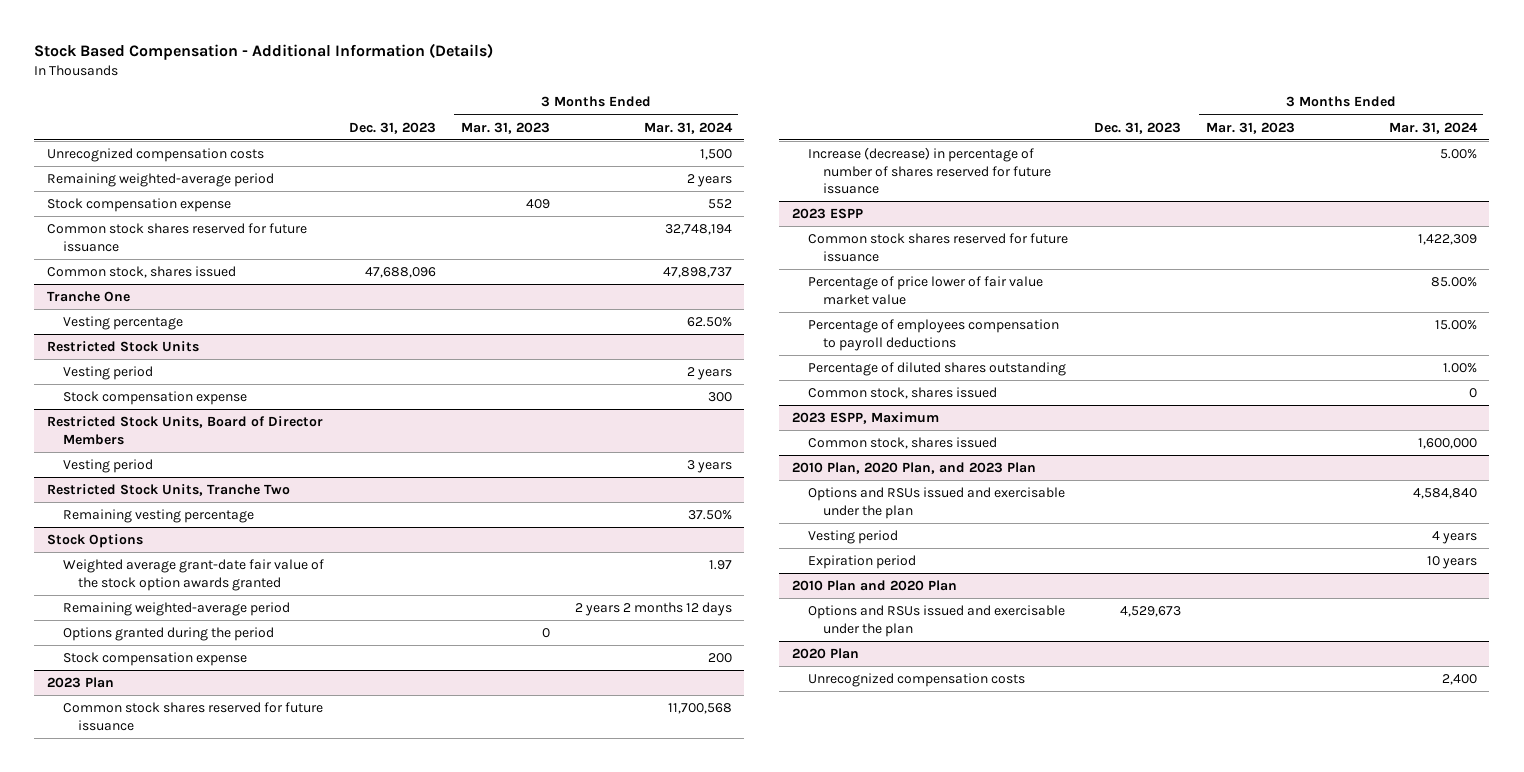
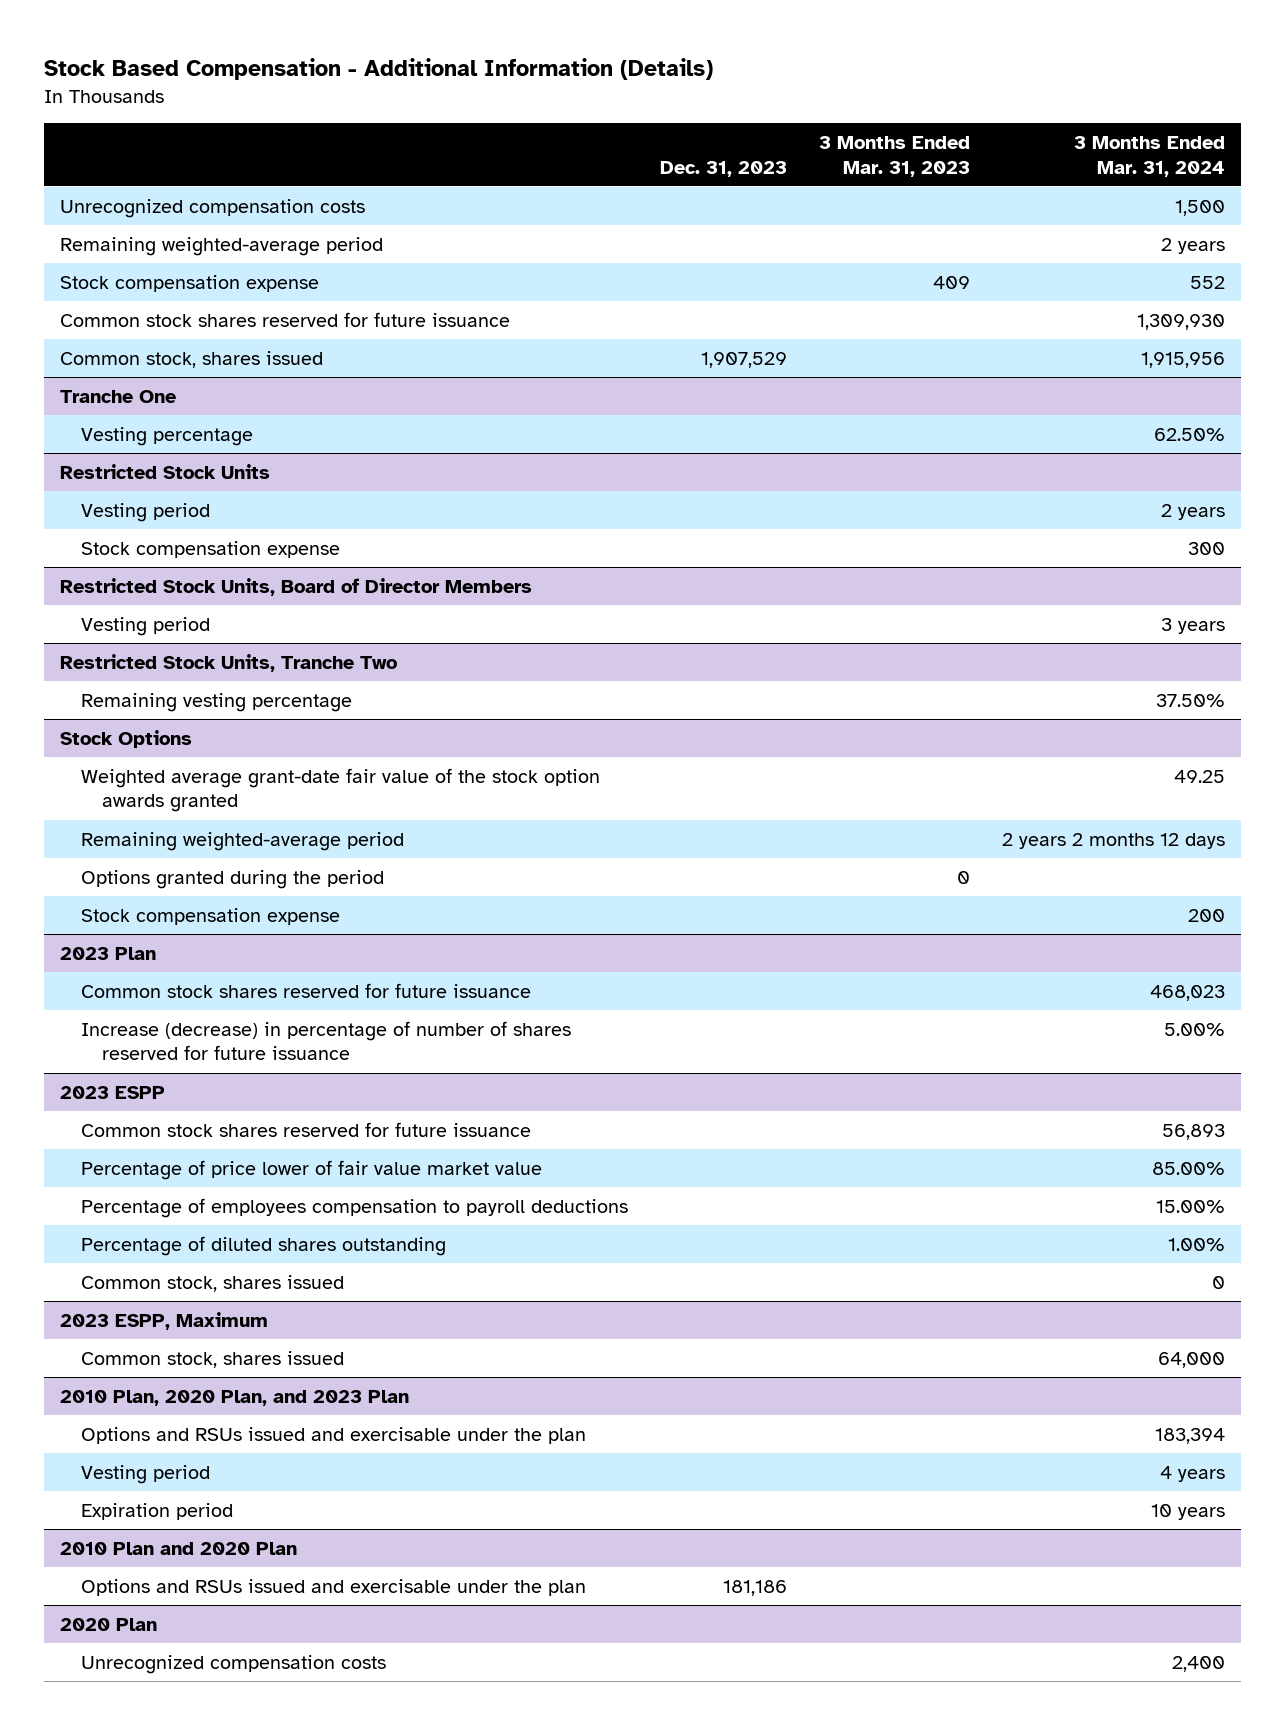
[664,224,732,236] 32,748,194 -> [1137,314,1226,331] 1,309,930
[364,267,436,279] 47,688,096 -> [701,352,788,369] 1,907,529
[662,267,732,279] 47,898,737 -> [1141,352,1226,369] 1,915,956
[708,560,732,571] 1.97 -> [1174,770,1226,784] 49.25
[667,703,732,715] 11,700,568 -> [1150,985,1226,1002] 468,023
[1417,234,1477,246] 1,422,309 -> [1162,1124,1226,1141] 56,893
[1417,438,1477,450] 1,600,000 -> [1158,1352,1226,1369] 64,000
[1412,488,1477,500] 4,584,840 -> [1155,1428,1226,1445] 183,394
[1119,606,1181,618] 4,529,673 -> [723,1580,788,1597] 181,186

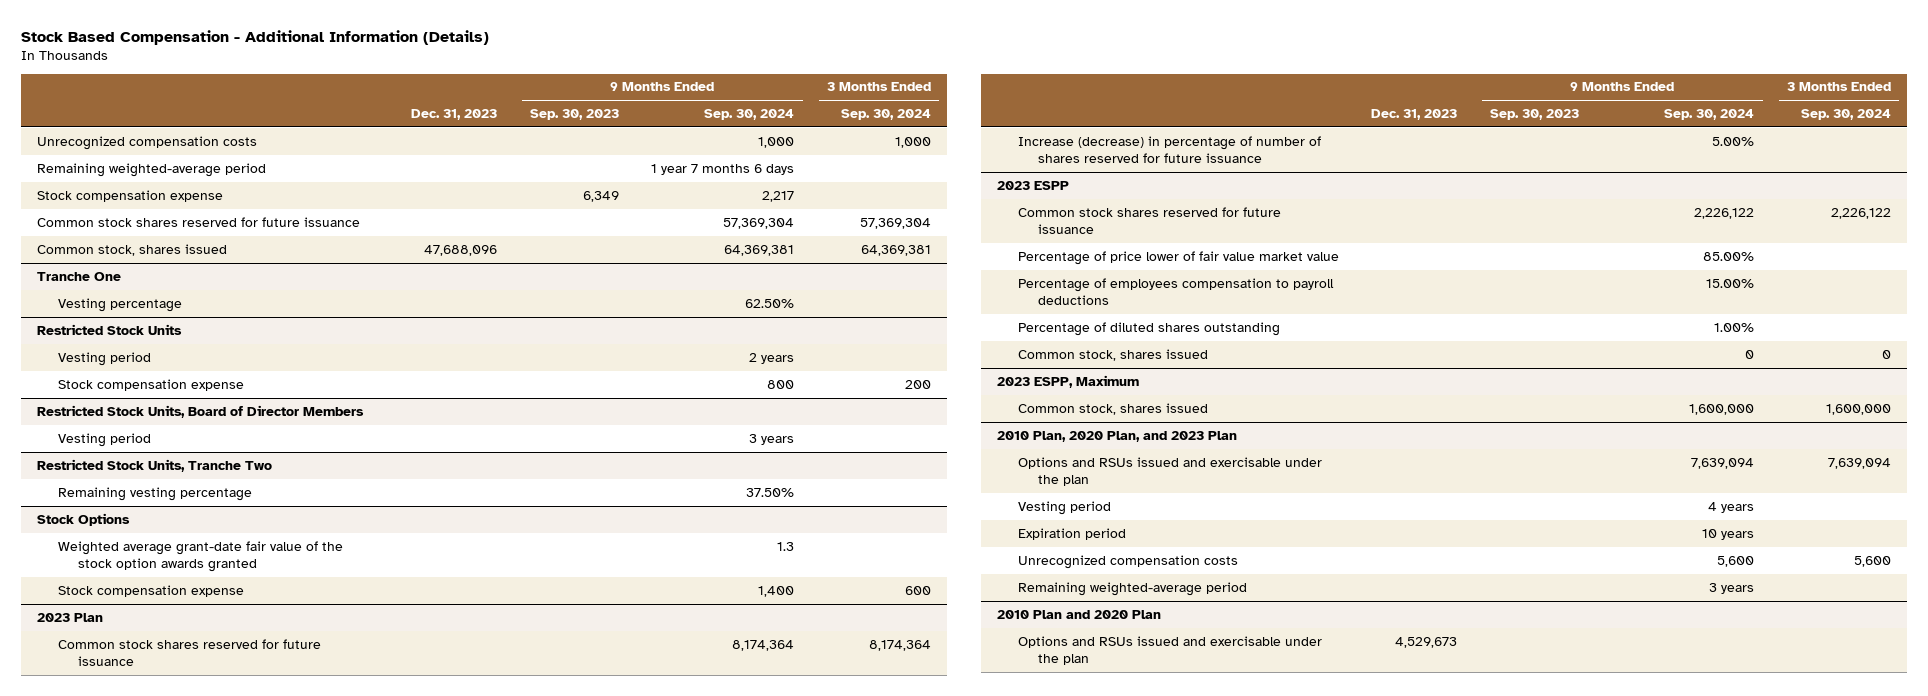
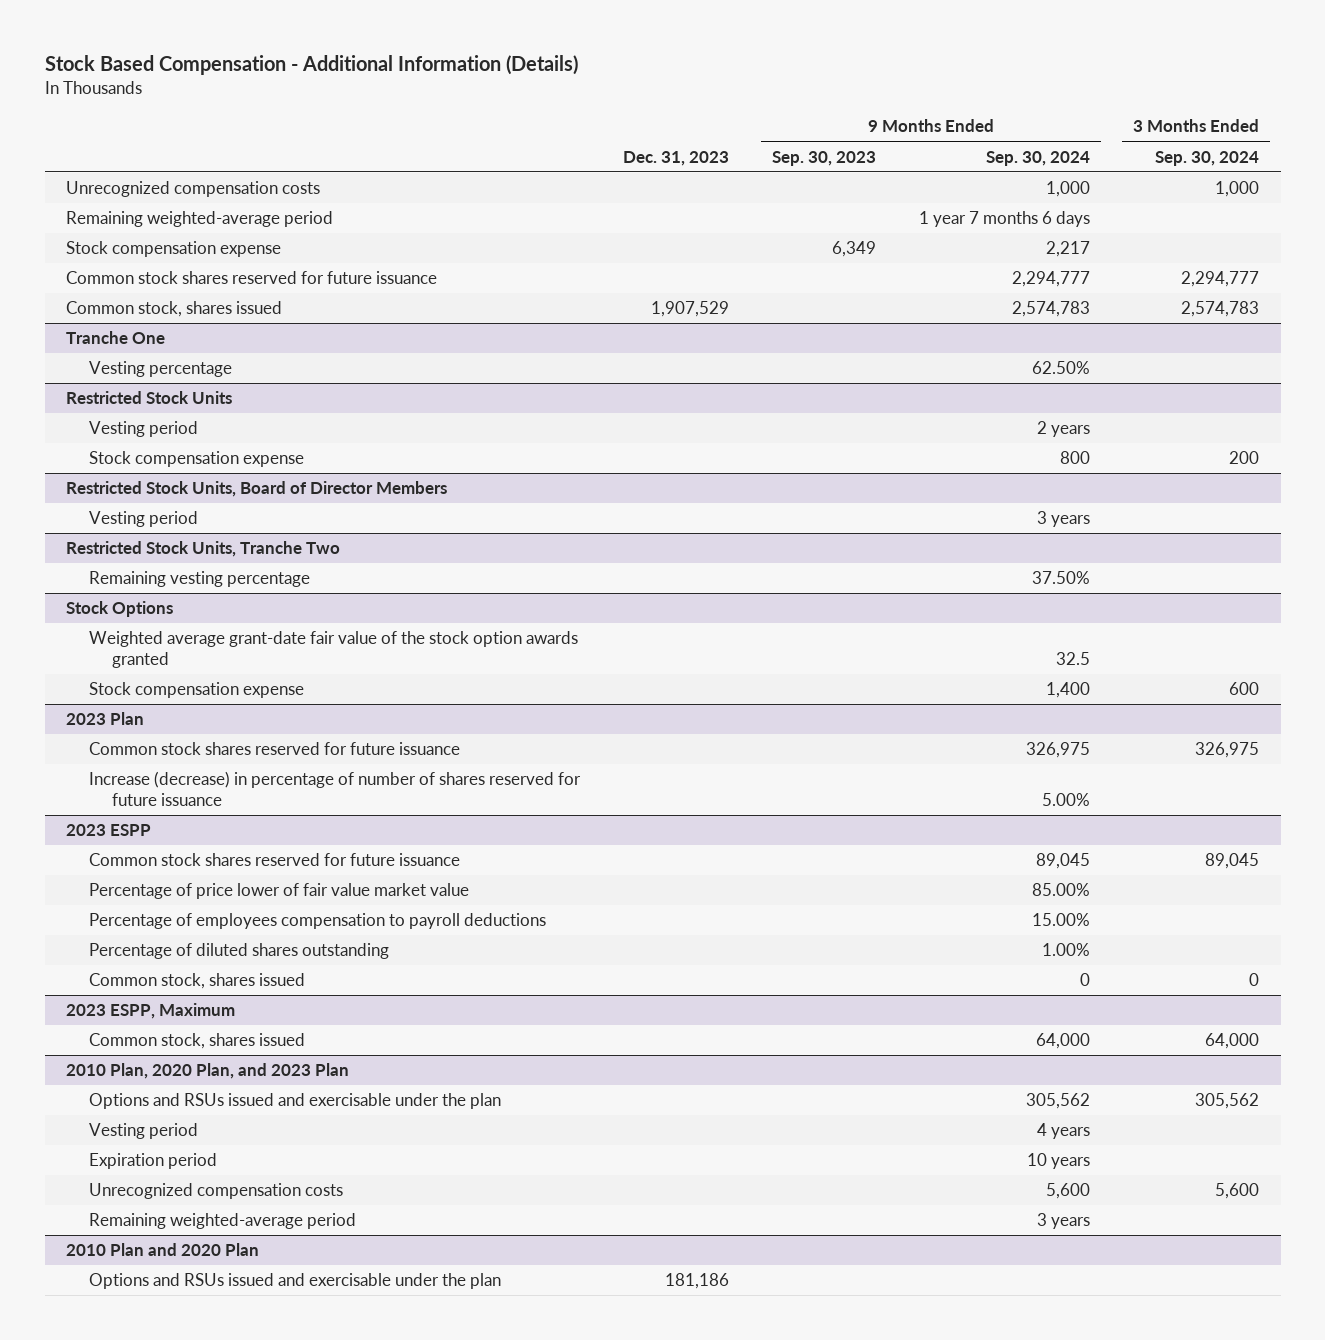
[723,217,795,229] 57,369,304 -> [1012,271,1091,288] 2,294,777
[860,217,932,229] 57,369,304 -> [1181,271,1260,288] 2,294,777
[424,244,498,256] 47,688,096 -> [651,301,730,318] 1,907,529
[724,244,795,256] 64,369,381 -> [1012,301,1091,318] 2,574,783
[861,244,932,256] 64,369,381 -> [1181,301,1260,318] 2,574,783
[777,541,795,551] 1.3 -> [1056,652,1091,666] 32.5
[732,639,795,651] 8,174,364 -> [1026,742,1091,759] 326,975
[869,639,932,651] 8,174,364 -> [1195,742,1260,759] 326,975
[1694,207,1755,219] 2,226,122 -> [1036,853,1091,870] 89,045
[1830,207,1891,219] 2,226,122 -> [1205,853,1260,870] 89,045
[1689,403,1755,415] 1,600,000 -> [1036,1033,1091,1050] 64,000
[1825,403,1891,415] 1,600,000 -> [1205,1033,1260,1050] 64,000
[1691,457,1755,469] 7,639,094 -> [1026,1093,1091,1110] 305,562
[1827,457,1891,469] 7,639,094 -> [1195,1093,1260,1110] 305,562
[1395,636,1458,648] 4,529,673 -> [665,1273,730,1290] 181,186

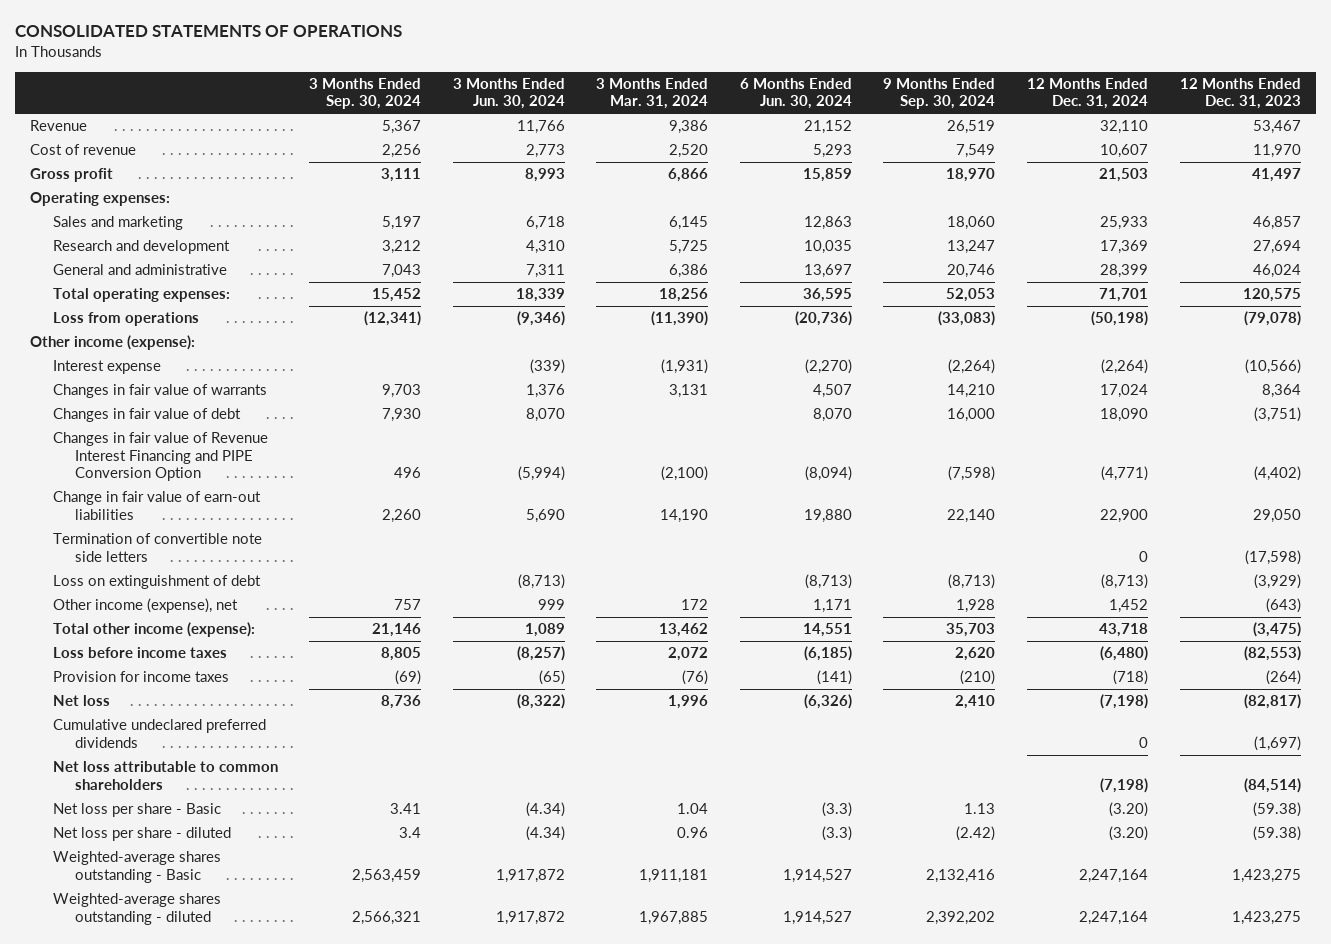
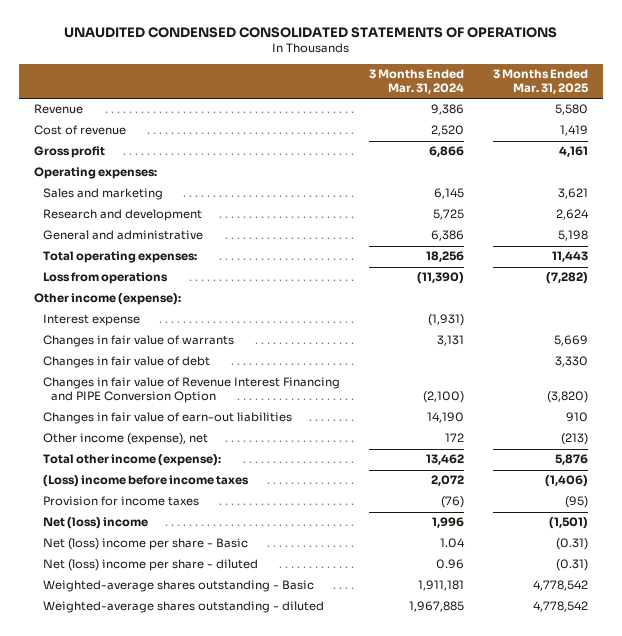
[14,25,402,38] CONSOLIDATED STATEMENTS OF OPERATIONS -> [64,27,558,39] UNAUDITED CONDENSED CONSOLIDATED STATEMENTS OF OPERATIONS
[309,77,422,110] 3 Months Ended Sep. 30, 2024 -> none
[452,77,565,110] 3 Months Ended Jun. 30, 2024 -> none
[739,77,852,110] 6 Months Ended Jun. 30, 2024 -> none
[883,77,996,110] 9 Months Ended Sep. 30, 2024 -> none
[1027,77,1149,110] 12 Months Ended Dec. 31, 2024 -> none
[1179,77,1301,110] 12 Months Ended Dec. 31, 2023 -> none
none -> [493,69,590,95] 3 Months Ended Mar. 31, 2025
[52,533,262,562] Termination of convertible note side letters -> none
[52,575,261,590] Loss on extinguishment of debt -> none
[52,491,261,520] Change in fair value of earn-out liabilities -> [42,412,292,425] Changes in fair value of earn-out liabilities
[52,647,227,659] Loss before income taxes -> [42,475,249,488] (Loss) income before income taxes
[52,719,266,748] Cumulative undeclared preferred dividends -> none
[52,761,278,790] Net loss attributable to common shareholders -> none
[52,695,110,707] Net loss -> [42,517,148,530] Net (loss) income
[52,803,221,818] Net loss per share - Basic -> [42,538,248,551] Net (loss) income per share - Basic
[52,827,231,842] Net loss per share - diluted -> [42,559,258,572] Net (loss) income per share - diluted

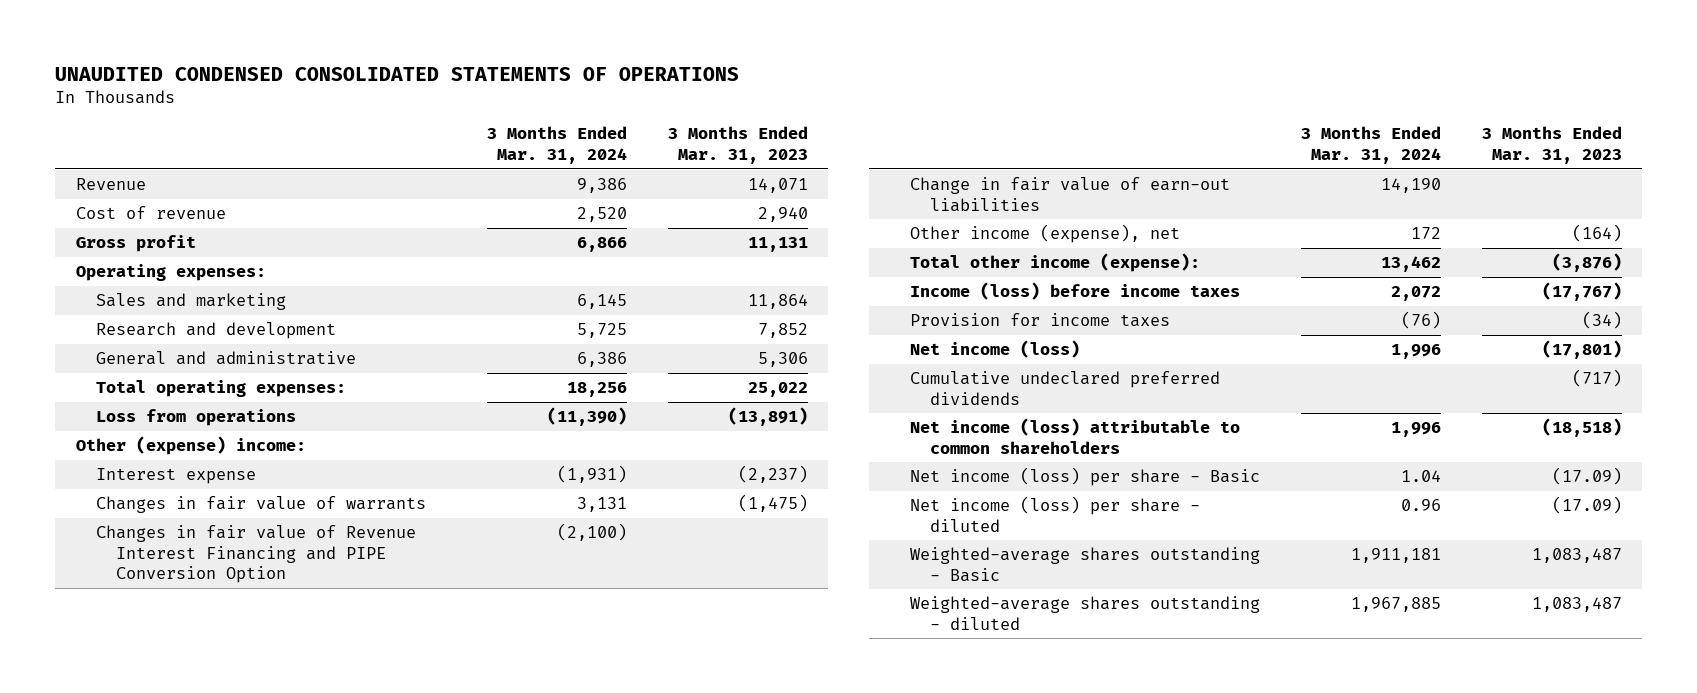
[493,69,590,95] 3 Months Ended Mar. 31, 2025 -> none
none -> [667,126,808,164] 3 Months Ended Mar. 31, 2023
[34,293,182,306] Other income (expense): -> [75,436,306,456] Other (expense) income:
[42,356,210,369] Changes in fair value of debt -> none
[42,412,292,425] Changes in fair value of earn-out liabilities -> [909,177,1230,212] Change in fair value of earn-out liabilities
[42,475,249,488] (Loss) income before income taxes -> [909,282,1240,301] Income (loss) before income taxes
[42,517,148,530] Net (loss) income -> [909,340,1080,359] Net income (loss)
none -> [909,371,1220,405] Cumulative undeclared preferred dividends
none -> [909,418,1240,454] Net income (loss) attributable to common shareholders
[42,538,248,551] Net (loss) income per share - Basic -> [909,467,1260,487] Net income (loss) per share - Basic
[42,559,258,572] Net (loss) income per share - diluted -> [909,496,1200,532] Net income (loss) per share - diluted

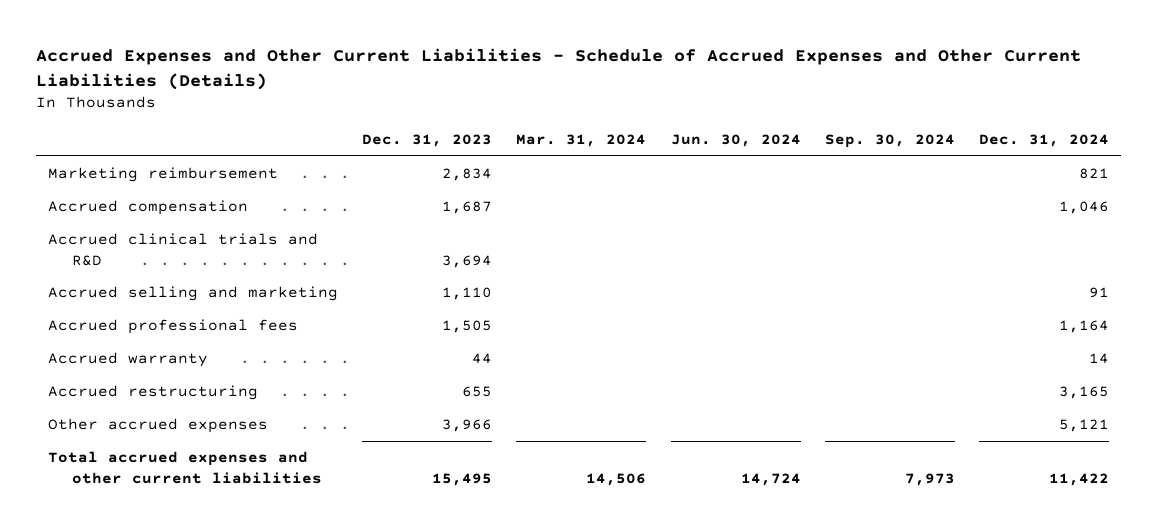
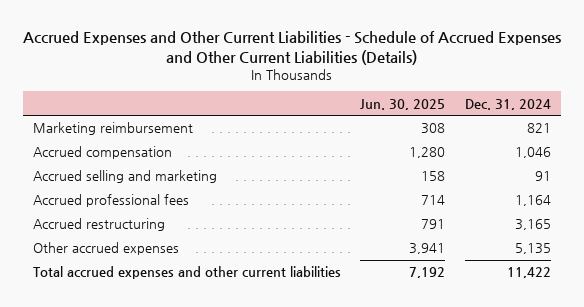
[361,134,492,148] Dec. 31, 2023 -> none
[516,134,647,148] Mar. 31, 2024 -> none
[670,134,801,148] Jun. 30, 2024 -> none
[824,134,955,149] Sep. 30, 2024 -> none
none -> [360,98,446,110] Jun. 30, 2025
[47,233,318,266] Accrued clinical trials and R&D -> none
[47,352,208,368] Accrued warranty -> none
[1059,419,1110,433] 5,121 -> [515,243,552,255] 5,135

